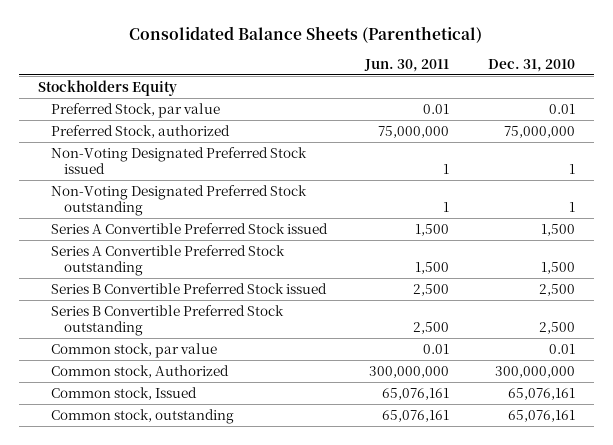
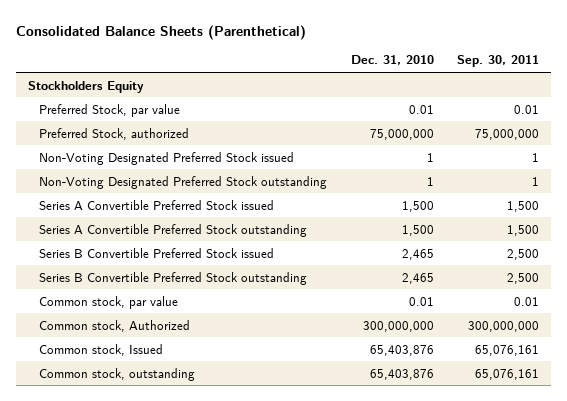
[364,58,450,72] Jun. 30, 2011 -> none
none -> [457,55,540,68] Sep. 30, 2011
[538,283,575,296] 2,500 -> [401,248,434,260] 2,465
[538,322,575,335] 2,500 -> [401,272,434,284] 2,465
[507,387,575,400] 65,076,161 -> [369,344,434,356] 65,403,876
[507,409,575,422] 65,076,161 -> [369,368,434,380] 65,403,876

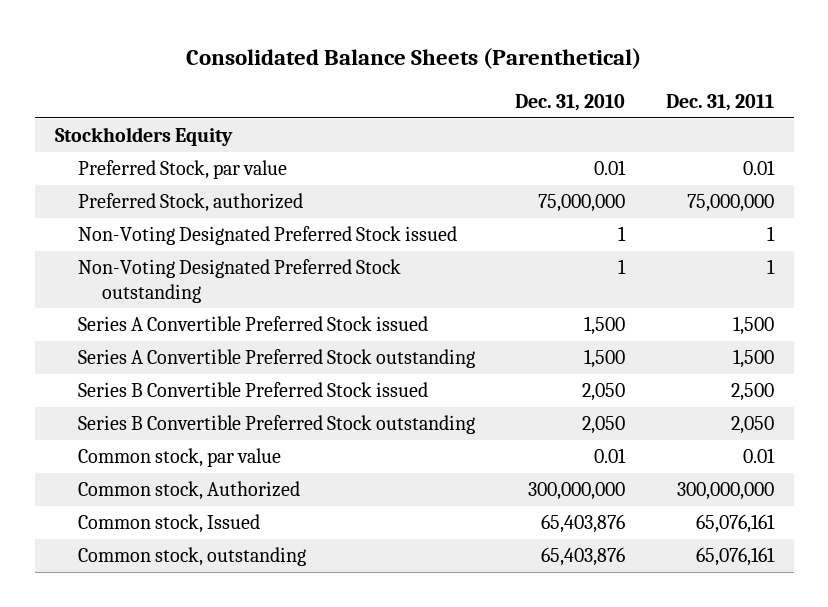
[457,55,540,68] Sep. 30, 2011 -> none
none -> [665,94,774,112] Dec. 31, 2011
[401,248,434,260] 2,465 -> [582,383,626,402] 2,050
[401,272,434,284] 2,465 -> [582,416,626,435] 2,050

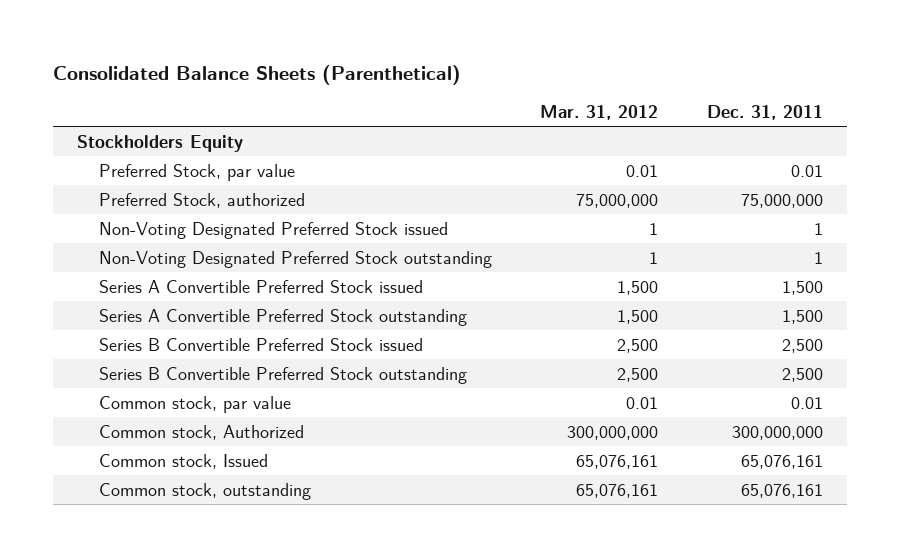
[515,94,626,112] Dec. 31, 2010 -> none
none -> [540,104,659,120] Mar. 31, 2012
[730,416,774,435] 2,050 -> [781,367,823,382] 2,500

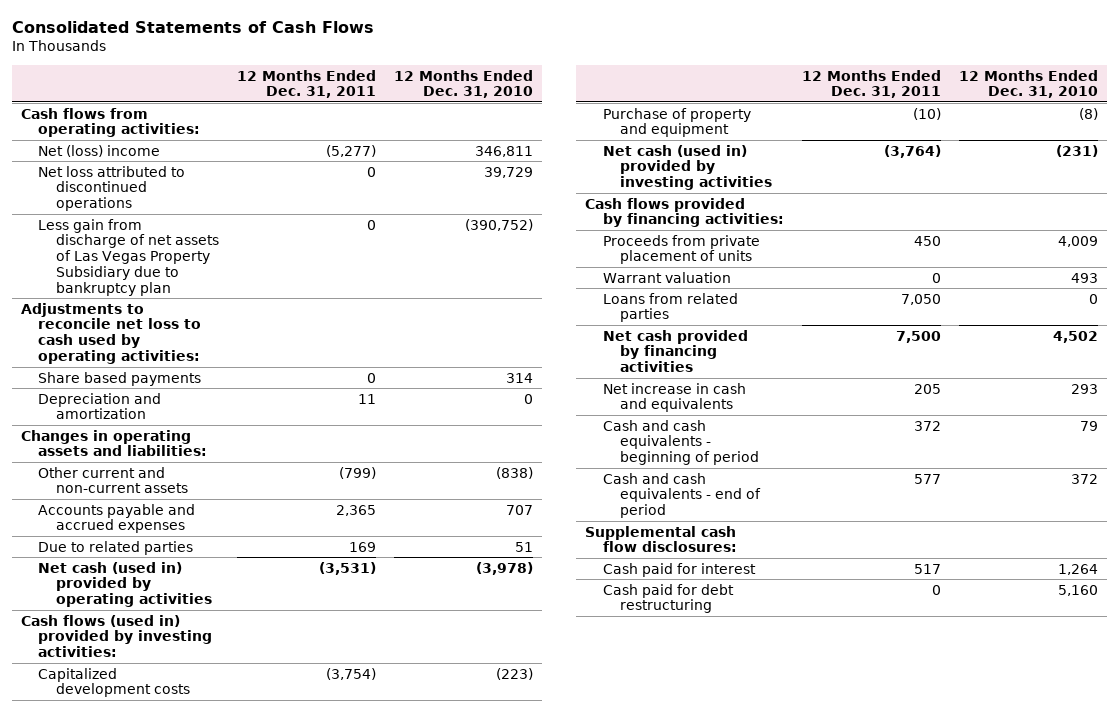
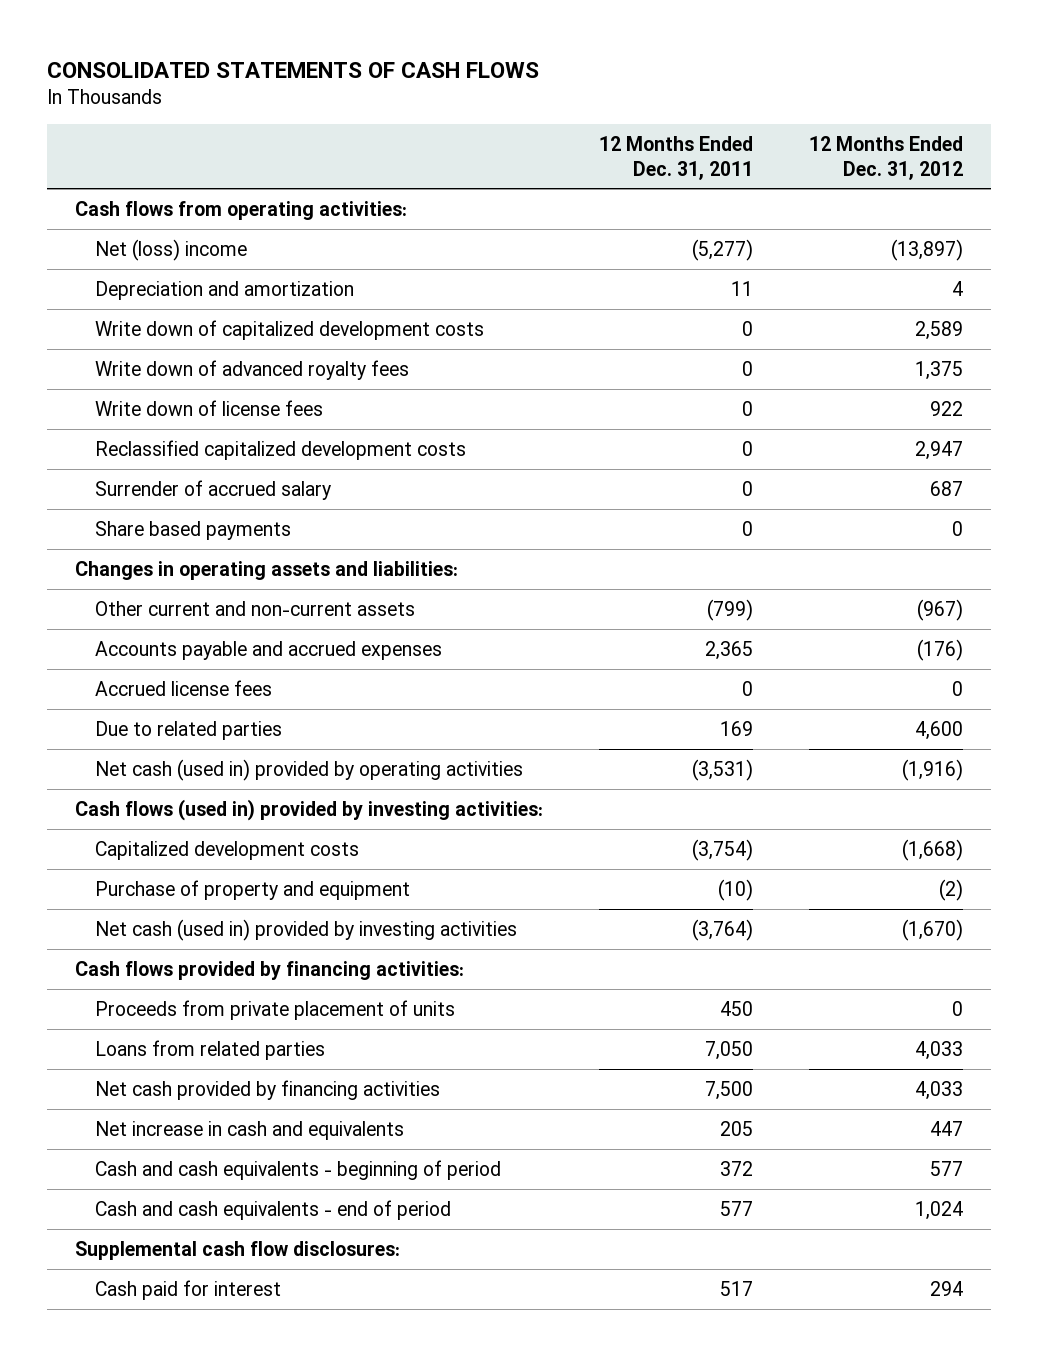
[11,20,374,33] Consolidated Statements of Cash Flows -> [46,61,539,78] CONSOLIDATED STATEMENTS OF CASH FLOWS
[394,69,534,99] 12 Months Ended Dec. 31, 2010 -> none
none -> [808,135,963,180] 12 Months Ended Dec. 31, 2012
[38,165,186,212] Net loss attributed to discontinued operations -> none
[38,218,219,296] Less gain from discharge of net assets of Las Vegas Property Subsidiary due to bankruptcy plan -> none
[20,302,202,365] Adjustments to reconcile net loss to cash used by operating activities: -> none
none -> [94,319,484,340] Write down of capitalized development costs
none -> [94,359,409,380] Write down of advanced royalty fees
none -> [94,399,323,416] Write down of license fees
none -> [94,439,466,460] Reclassified capitalized development costs
none -> [94,479,331,500] Surrender of accrued salary
[38,371,202,386] Share based payments -> [94,520,291,540] Share based payments
none -> [94,679,272,696] Accrued license fees
[602,271,731,283] Warrant valuation -> none
[602,583,734,614] Cash paid for debt restructuring -> none

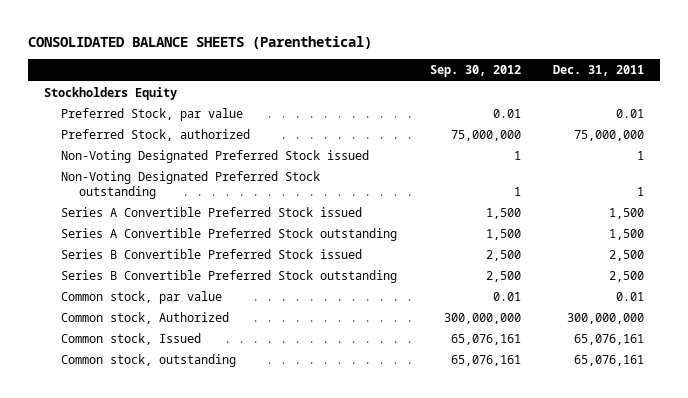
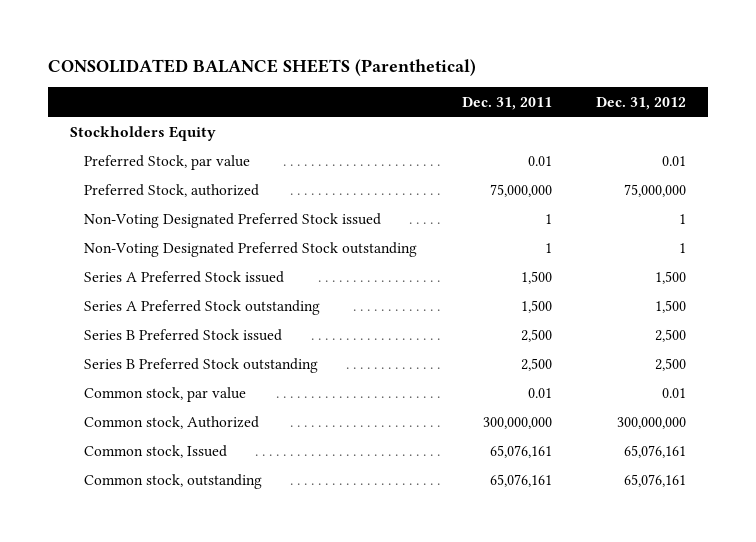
[429,65,521,78] Sep. 30, 2012 -> none
none -> [596,96,687,110] Dec. 31, 2012
[61,207,363,218] Series A Convertible Preferred Stock issued -> [84,270,285,283] Series A Preferred Stock issued
[61,228,398,242] Series A Convertible Preferred Stock outstanding -> [84,299,321,315] Series A Preferred Stock outstanding
[61,249,363,260] Series B Convertible Preferred Stock issued -> [84,328,283,341] Series B Preferred Stock issued
[61,270,398,284] Series B Convertible Preferred Stock outstanding -> [84,357,319,373] Series B Preferred Stock outstanding

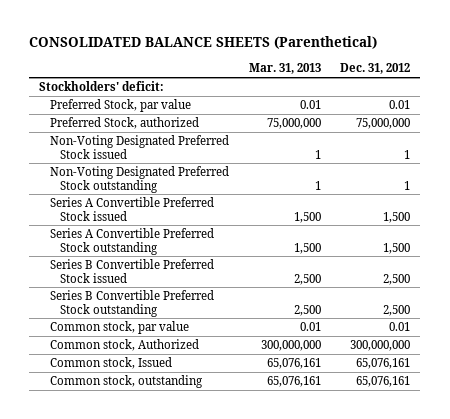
[461,96,552,110] Dec. 31, 2011 -> none
none -> [248,63,321,75] Mar. 31, 2013
[69,125,216,141] Stockholders Equity -> [39,81,165,92] Stockholders' deficit:
[84,270,285,283] Series A Preferred Stock issued -> [49,197,214,221] Series A Convertible Preferred Stock issued
[84,299,321,315] Series A Preferred Stock outstanding -> [49,228,214,255] Series A Convertible Preferred Stock outstanding
[84,328,283,341] Series B Preferred Stock issued -> [49,259,214,283] Series B Convertible Preferred Stock issued
[84,357,319,373] Series B Preferred Stock outstanding -> [49,290,214,317] Series B Convertible Preferred Stock outstanding

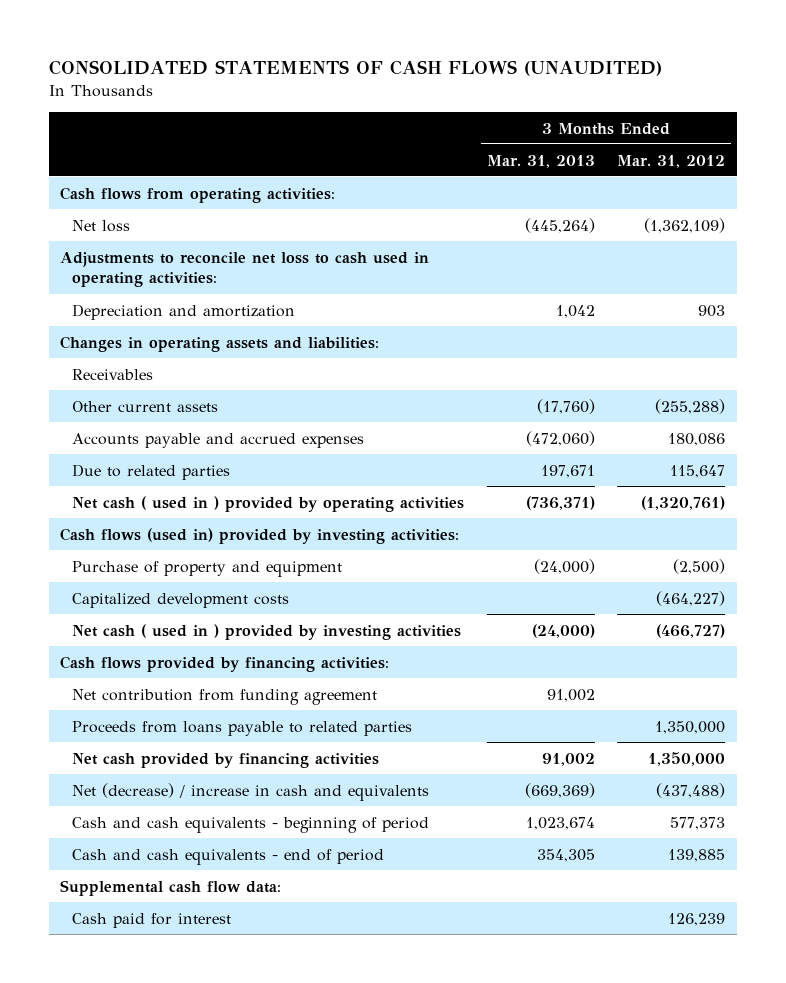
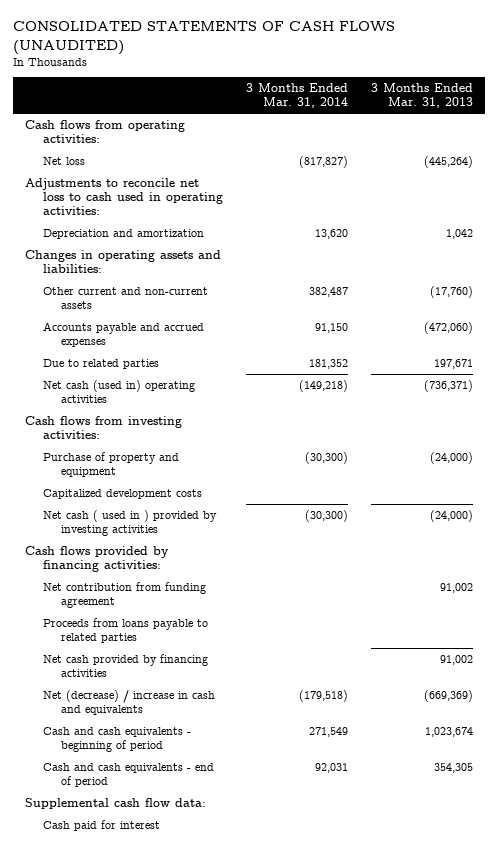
[617,154,726,168] Mar. 31, 2012 -> none
none -> [246,83,349,109] 3 Months Ended Mar. 31, 2014
[72,368,154,380] Receivables -> none
[72,400,219,412] Other current assets -> [43,286,209,310] Other current and non-current assets
[72,495,465,512] Net cash ( used in ) provided by operating activities -> [43,379,196,404] Net cash (used in) operating activities
[60,527,460,544] Cash flows (used in) provided by investing activities: -> [24,415,182,440] Cash flows from investing activities:

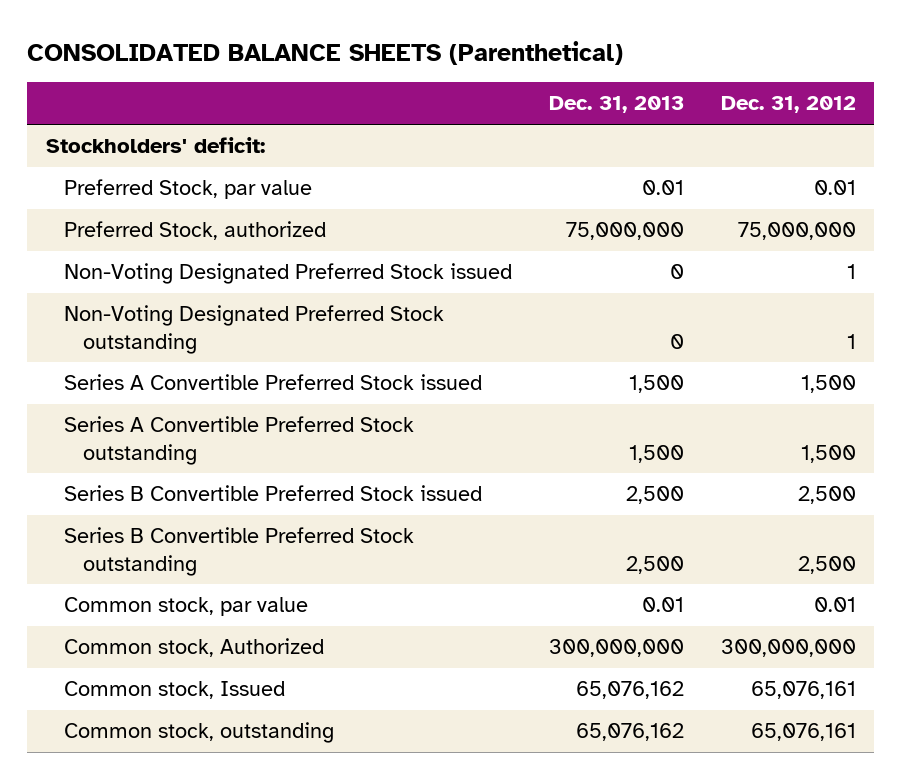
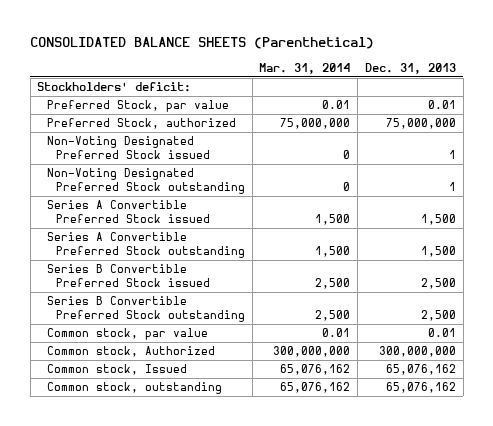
[720,96,856,114] Dec. 31, 2012 -> none
none -> [259,62,351,74] Mar. 31, 2014
[669,264,684,280] 0 -> [448,149,456,159] 1
[669,333,684,349] 0 -> [448,181,456,191] 1

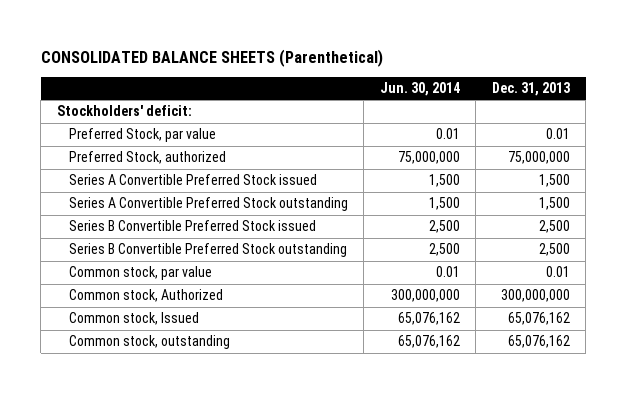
[259,62,351,74] Mar. 31, 2014 -> none
none -> [379,82,460,97] Jun. 30, 2014
[46,136,211,159] Non-Voting Designated Preferred Stock issued -> none
[46,168,246,194] Non-Voting Designated Preferred Stock outstanding -> none

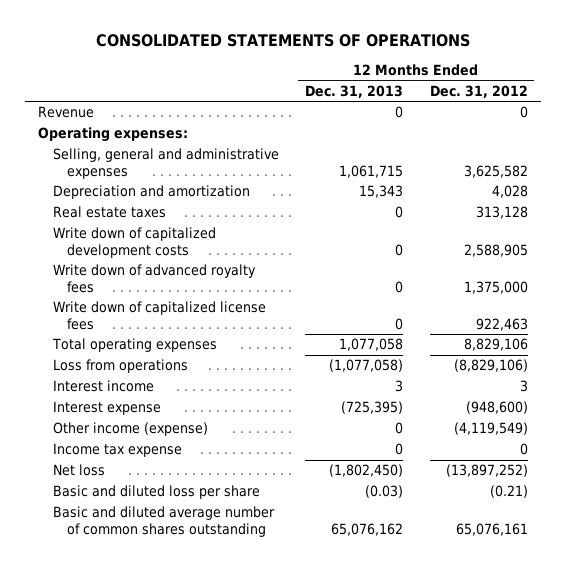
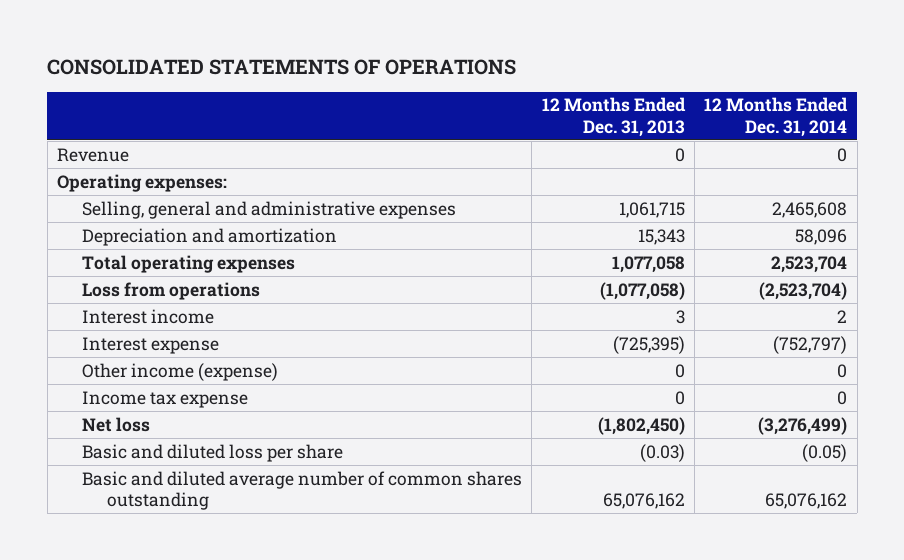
[429,84,528,98] Dec. 31, 2012 -> none
none -> [704,97,849,137] 12 Months Ended Dec. 31, 2014
[52,206,166,219] Real estate taxes -> none
[52,227,216,258] Write down of capitalized development costs -> none
[52,264,256,293] Write down of advanced royalty fees -> none
[52,301,266,330] Write down of capitalized license fees -> none

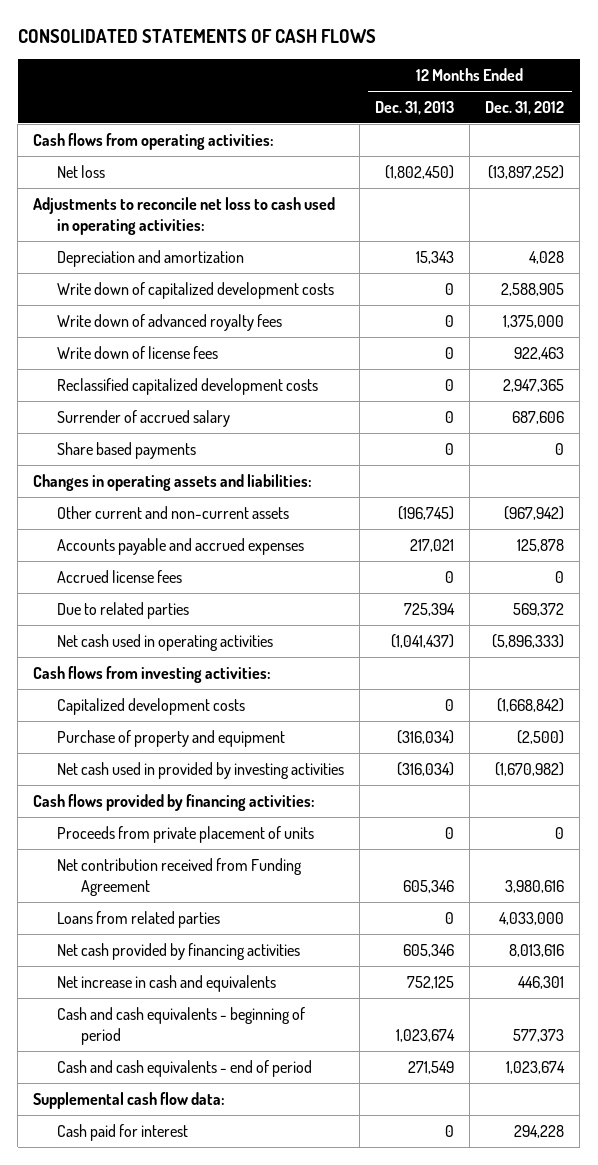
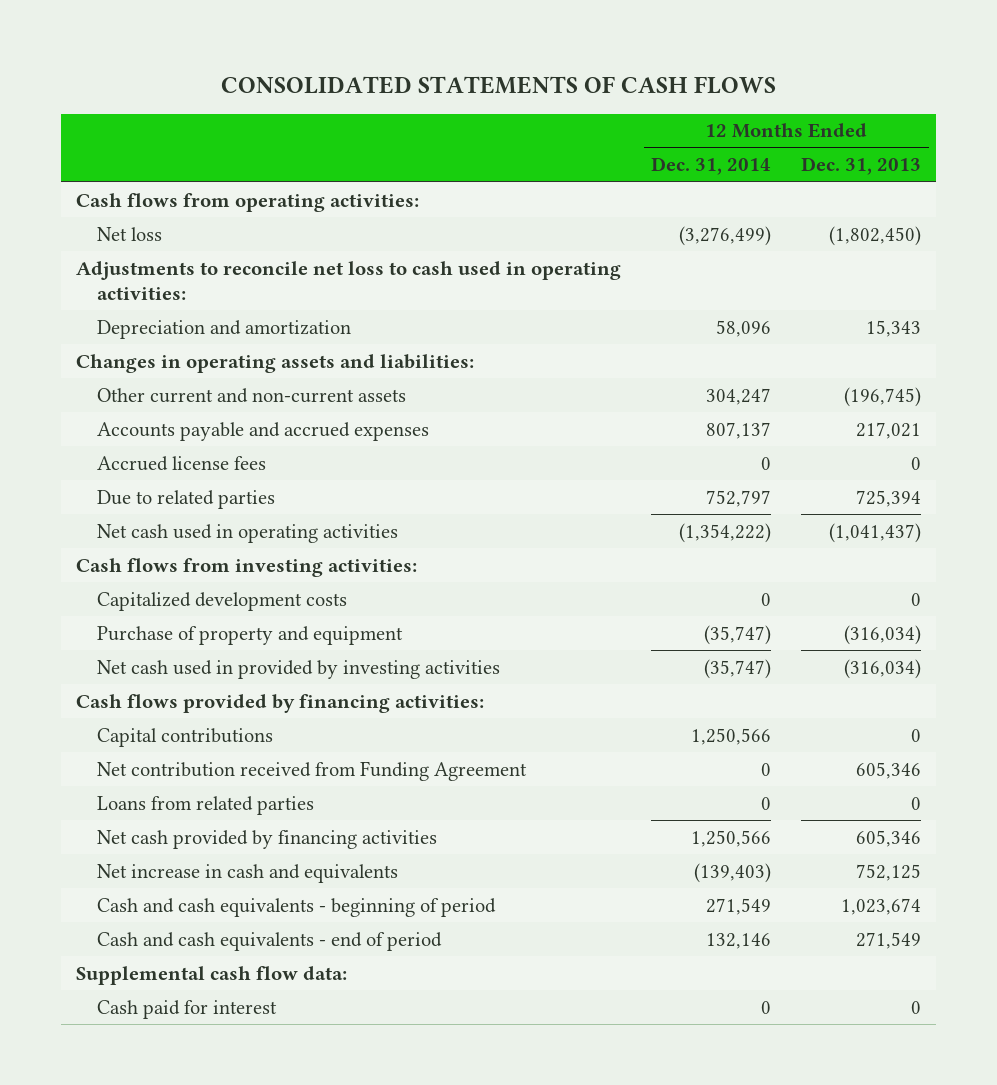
[485,100,565,115] Dec. 31, 2012 -> none
none -> [651,157,772,176] Dec. 31, 2014
[57,281,335,299] Write down of capitalized development costs -> none
[57,313,283,331] Write down of advanced royalty fees -> none
[57,345,219,359] Write down of license fees -> none
[57,377,319,395] Reclassified capitalized development costs -> none
[57,409,231,427] Surrender of accrued salary -> none
[57,441,197,459] Share based payments -> none
[57,825,315,843] Proceeds from private placement of units -> [97,727,274,747] Capital contributions

